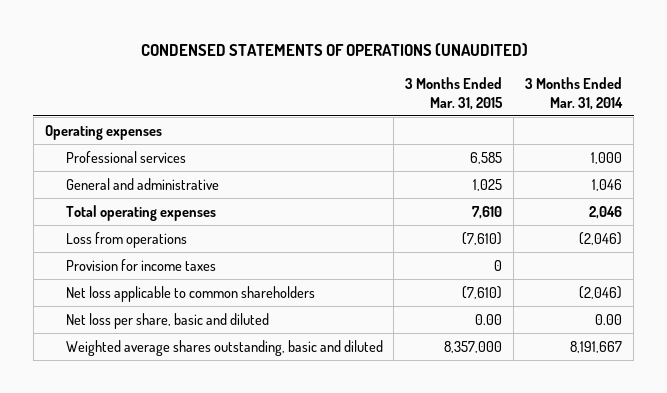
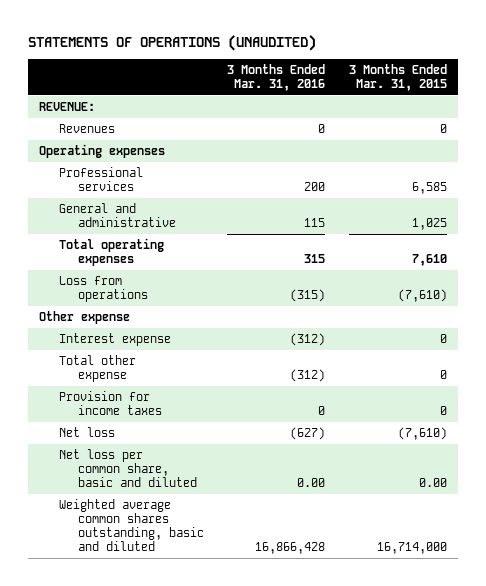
[140,42,528,56] CONDENSED STATEMENTS OF OPERATIONS (UNAUDITED) -> [27,34,316,51] STATEMENTS OF OPERATIONS (UNAUDITED)
[525,77,624,110] 3 Months Ended Mar. 31, 2014 -> none
none -> [227,64,326,92] 3 Months Ended Mar. 31, 2016
none -> [39,102,96,112] REVENUE:
none -> [58,124,115,134] Revenues
none -> [39,311,131,325] Other expense
none -> [58,333,171,347] Interest expense
none -> [58,355,136,383] Total other expense
[65,285,315,302] Net loss applicable to common shareholders -> [58,427,115,438] Net loss
[65,312,269,329] Net loss per share, basic and diluted -> [58,449,198,488] Net loss per common share, basic and diluted
[65,339,383,356] Weighted average shares outstanding, basic and diluted -> [58,499,205,552] Weighted average common shares outstanding, basic and diluted
[444,340,503,353] 8,357,000 -> [376,542,447,555] 16,714,000

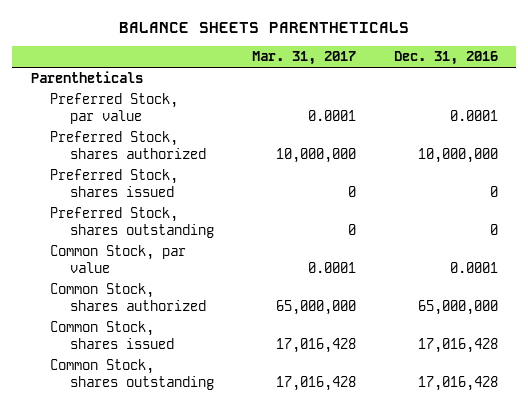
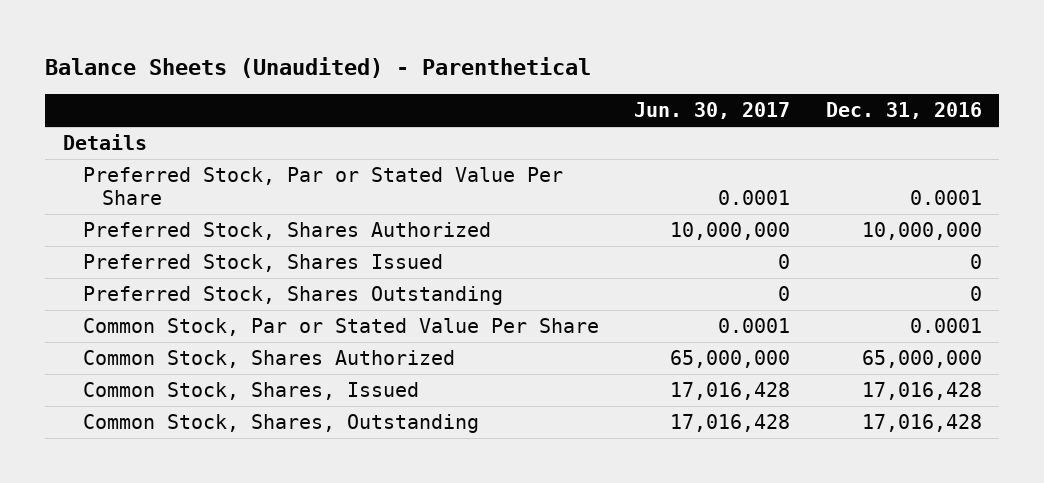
[119,21,410,33] BALANCE SHEETS PARENTHETICALS -> [45,57,592,79] Balance Sheets (Unaudited) - Parenthetical
[251,51,356,66] Mar. 31, 2017 -> none
none -> [634,102,791,120] Jun. 30, 2017
[30,71,143,84] Parentheticals -> none
none -> [62,133,147,150] Details
[50,93,179,125] Preferred Stock, par value -> [82,166,563,205] Preferred Stock, Par or Stated Value Per Share
[50,131,207,160] Preferred Stock, shares authorized -> [82,221,491,240] Preferred Stock, Shares Authorized
[50,169,179,198] Preferred Stock, shares issued -> [82,253,443,272] Preferred Stock, Shares Issued
[50,207,215,239] Preferred Stock, shares outstanding -> [82,285,503,305] Preferred Stock, Shares Outstanding
[50,245,187,274] Common Stock, par value -> [82,317,599,336] Common Stock, Par or Stated Value Per Share
[50,283,207,312] Common Stock, shares authorized -> [82,349,455,368] Common Stock, Shares Authorized
[50,321,175,350] Common Stock, shares issued -> [82,381,419,400] Common Stock, Shares, Issued
[50,359,215,391] Common Stock, shares outstanding -> [82,413,479,433] Common Stock, Shares, Outstanding

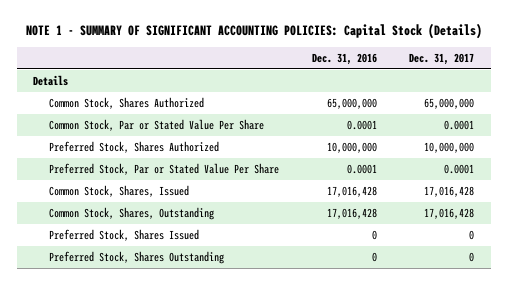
[45,57,592,79] Balance Sheets (Unaudited) - Parenthetical -> [25,22,482,39] NOTE 1 - SUMMARY OF SIGNIFICANT ACCOUNTING POLICIES: Capital Stock (Details)
[634,102,791,120] Jun. 30, 2017 -> none
none -> [409,52,475,65] Dec. 31, 2017
[82,317,599,336] Common Stock, Par or Stated Value Per Share -> [48,119,264,132] Common Stock, Par or Stated Value Per Share
[82,221,491,240] Preferred Stock, Shares Authorized -> [48,141,219,154] Preferred Stock, Shares Authorized
[82,166,563,205] Preferred Stock, Par or Stated Value Per Share -> [48,163,279,176] Preferred Stock, Par or Stated Value Per Share
[82,253,443,272] Preferred Stock, Shares Issued -> [48,229,199,242] Preferred Stock, Shares Issued
[82,285,503,305] Preferred Stock, Shares Outstanding -> [48,251,224,265] Preferred Stock, Shares Outstanding

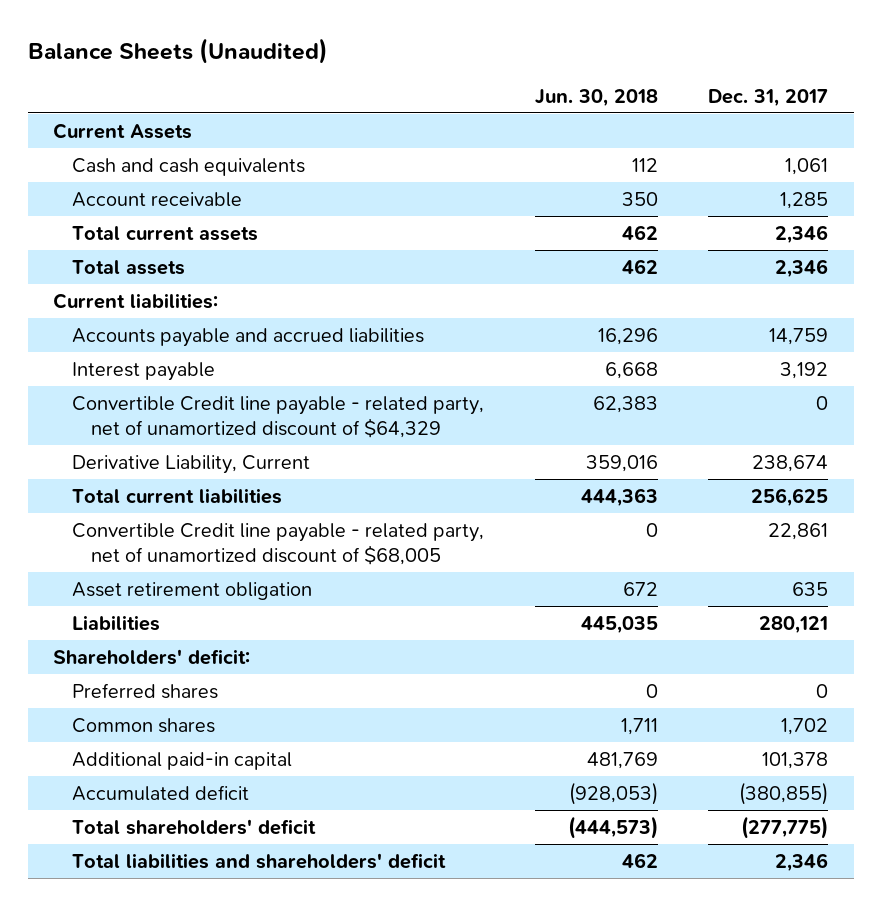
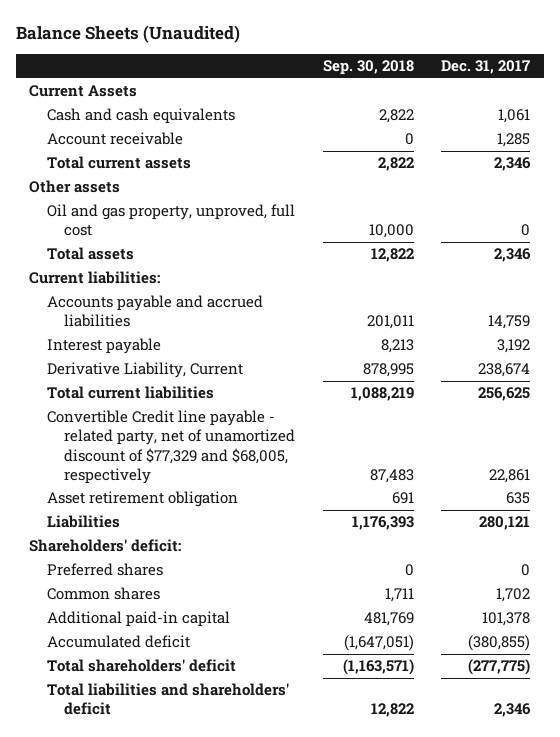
[534,88,658,107] Jun. 30, 2018 -> none
none -> [322,59,414,75] Sep. 30, 2018
none -> [29,180,121,194] Other assets
none -> [46,204,295,237] Oil and gas property, unproved, full cost
[72,395,485,438] Convertible Credit line payable - related party, net of unamortized discount of $64,329 -> none
[72,522,485,565] Convertible Credit line payable - related party, net of unamortized discount of $68,005 -> [46,410,296,484] Convertible Credit line payable - related party, net of unamortized discount of $77,329 and $68,005, respectively

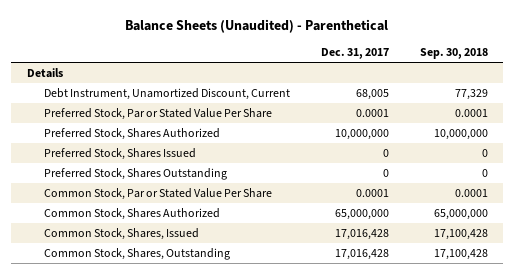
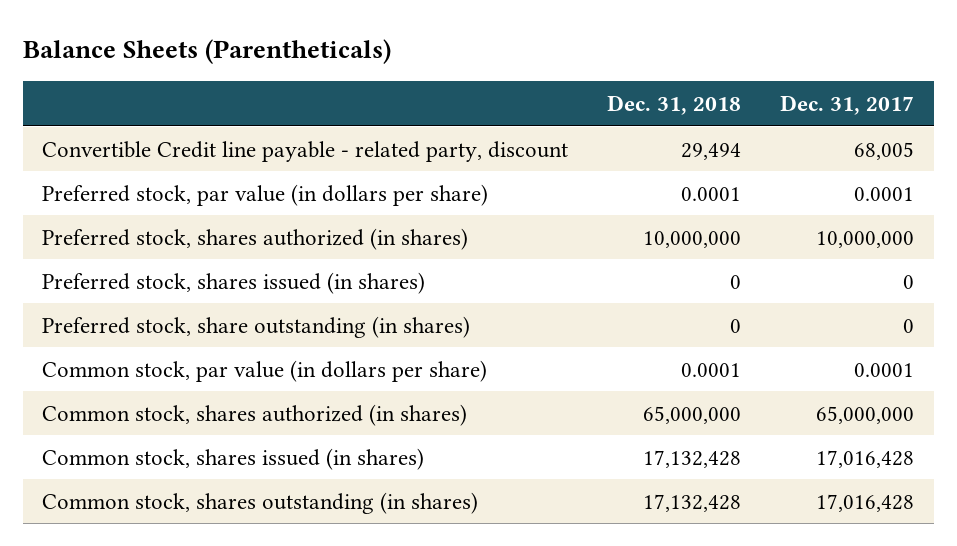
[125,19,389,34] Balance Sheets (Unaudited) - Parenthetical -> [22,39,391,65] Balance Sheets (Parentheticals)
[419,48,488,60] Sep. 30, 2018 -> none
none -> [607,94,742,115] Dec. 31, 2018
[26,67,63,78] Details -> none
[43,87,290,100] Debt Instrument, Unamortized Discount, Current -> [42,140,569,162] Convertible Credit line payable - related party, discount
[43,107,272,120] Preferred Stock, Par or Stated Value Per Share -> [42,183,489,206] Preferred stock, par value (in dollars per share)
[43,127,220,140] Preferred Stock, Shares Authorized -> [42,227,469,250] Preferred stock, shares authorized (in shares)
[43,147,196,160] Preferred Stock, Shares Issued -> [42,271,426,294] Preferred stock, shares issued (in shares)
[43,167,227,180] Preferred Stock, Shares Outstanding -> [42,315,471,338] Preferred stock, share outstanding (in shares)
[43,187,272,200] Common Stock, Par or Stated Value Per Share -> [42,359,488,382] Common stock, par value (in dollars per share)
[43,207,220,220] Common Stock, Shares Authorized -> [42,403,468,426] Common stock, shares authorized (in shares)
[43,227,199,240] Common Stock, Shares, Issued -> [42,447,425,470] Common stock, shares issued (in shares)
[43,247,230,260] Common Stock, Shares, Outstanding -> [42,491,479,514] Common stock, shares outstanding (in shares)

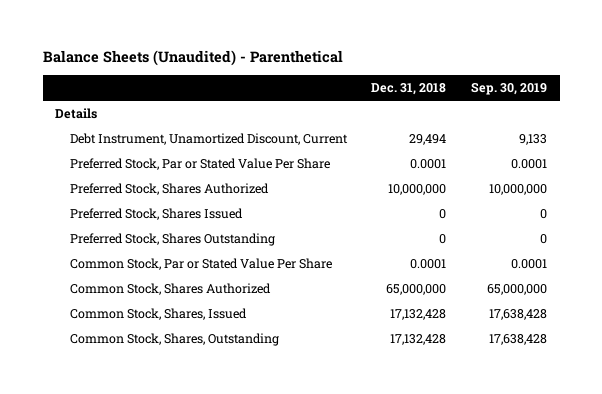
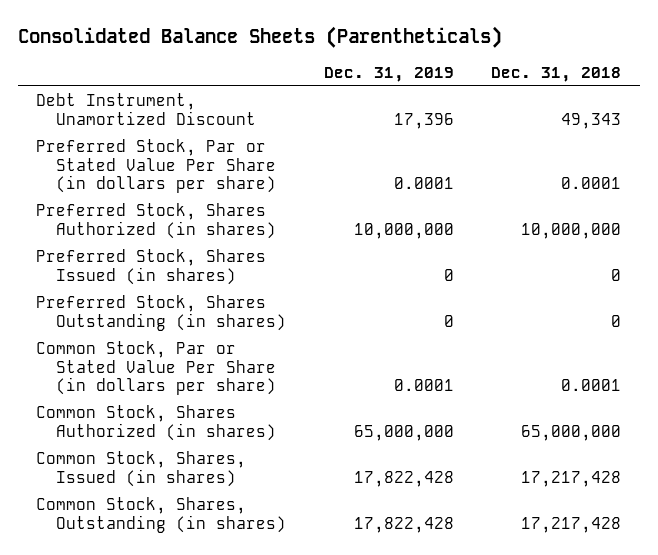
[42,50,343,67] Balance Sheets (Unaudited) - Parenthetical -> [17,25,502,48] Consolidated Balance Sheets (Parentheticals)
[471,82,548,96] Sep. 30, 2019 -> none
none -> [323,66,454,82] Dec. 31, 2019
[55,108,98,120] Details -> none
[69,133,348,146] Debt Instrument, Unamortized Discount, Current -> [36,93,257,125] Debt Instrument, Unamortized Discount
[409,134,447,146] 29,494 -> [561,112,622,129] 49,343
[69,158,330,171] Preferred Stock, Par or Stated Value Per Share -> [36,139,277,194] Preferred Stock, Par or Stated Value Per Share (in dollars per share)
[69,183,269,196] Preferred Stock, Shares Authorized -> [36,203,277,239] Preferred Stock, Shares Authorized (in shares)
[69,208,243,221] Preferred Stock, Shares Issued -> [36,249,267,285] Preferred Stock, Shares Issued (in shares)
[69,233,275,247] Preferred Stock, Shares Outstanding -> [36,295,287,331] Preferred Stock, Shares Outstanding (in shares)
[69,258,332,271] Common Stock, Par or Stated Value Per Share -> [36,341,277,396] Common Stock, Par or Stated Value Per Share (in dollars per share)
[69,283,271,296] Common Stock, Shares Authorized -> [36,405,277,441] Common Stock, Shares Authorized (in shares)
[69,308,247,321] Common Stock, Shares, Issued -> [36,451,247,487] Common Stock, Shares, Issued (in shares)
[390,309,447,321] 17,132,428 -> [521,470,622,487] 17,217,428
[69,333,279,347] Common Stock, Shares, Outstanding -> [36,497,287,533] Common Stock, Shares, Outstanding (in shares)
[390,334,447,346] 17,132,428 -> [521,516,622,533] 17,217,428

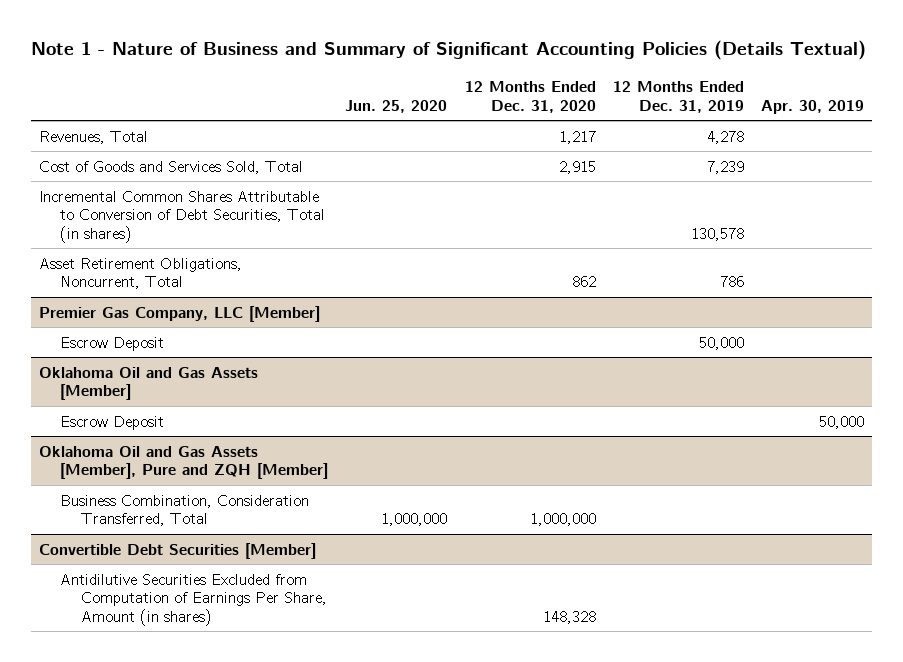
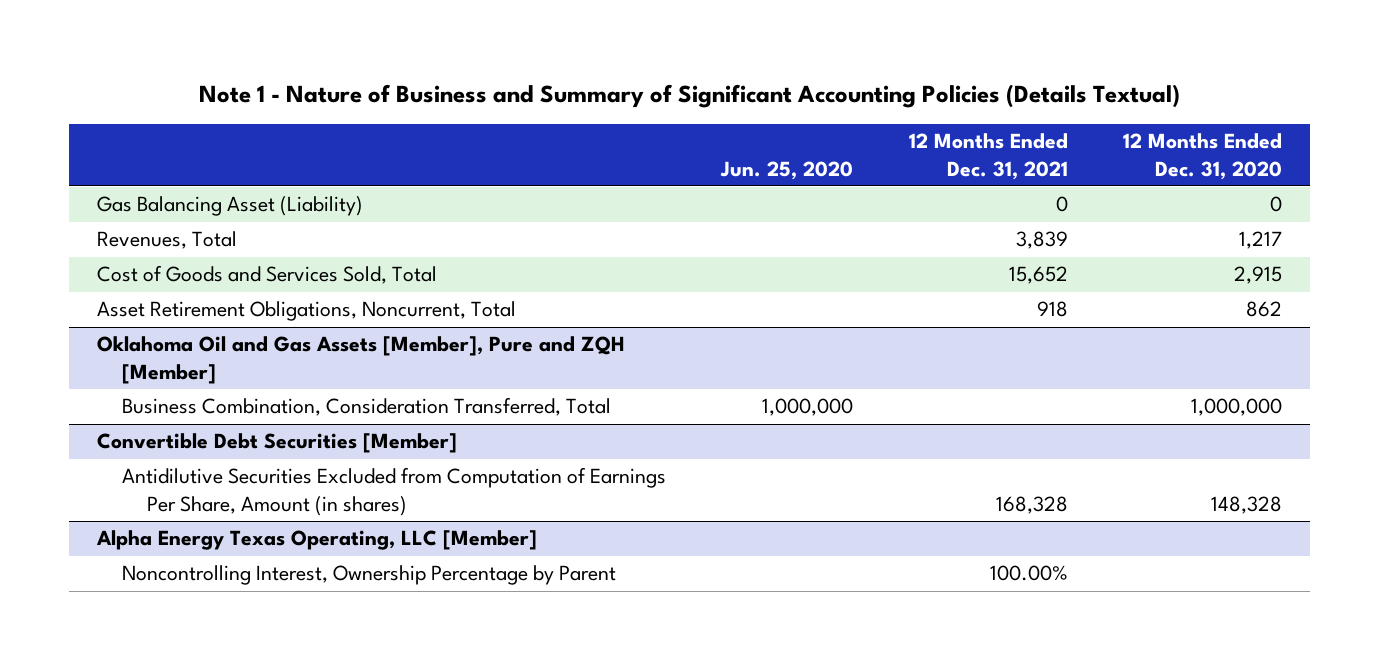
[612,81,744,113] 12 Months Ended Dec. 31, 2019 -> none
[760,99,864,114] Apr. 30, 2019 -> none
none -> [908,133,1068,180] 12 Months Ended Dec. 31, 2021
none -> [96,196,363,217] Gas Balancing Asset (Liability)
[39,190,326,243] Incremental Common Shares Attributable to Conversion of Debt Securities, Total (in shares) -> none
[39,305,321,322] Premier Gas Company, LLC [Member] -> none
[60,336,165,351] Escrow Deposit -> none
[39,366,259,401] Oklahoma Oil and Gas Assets [Member] -> none
[60,415,165,430] Escrow Deposit -> none
none -> [95,530,537,551] Alpha Energy Texas Operating, LLC [Member]
none -> [121,565,616,586] Noncontrolling Interest, Ownership Percentage by Parent

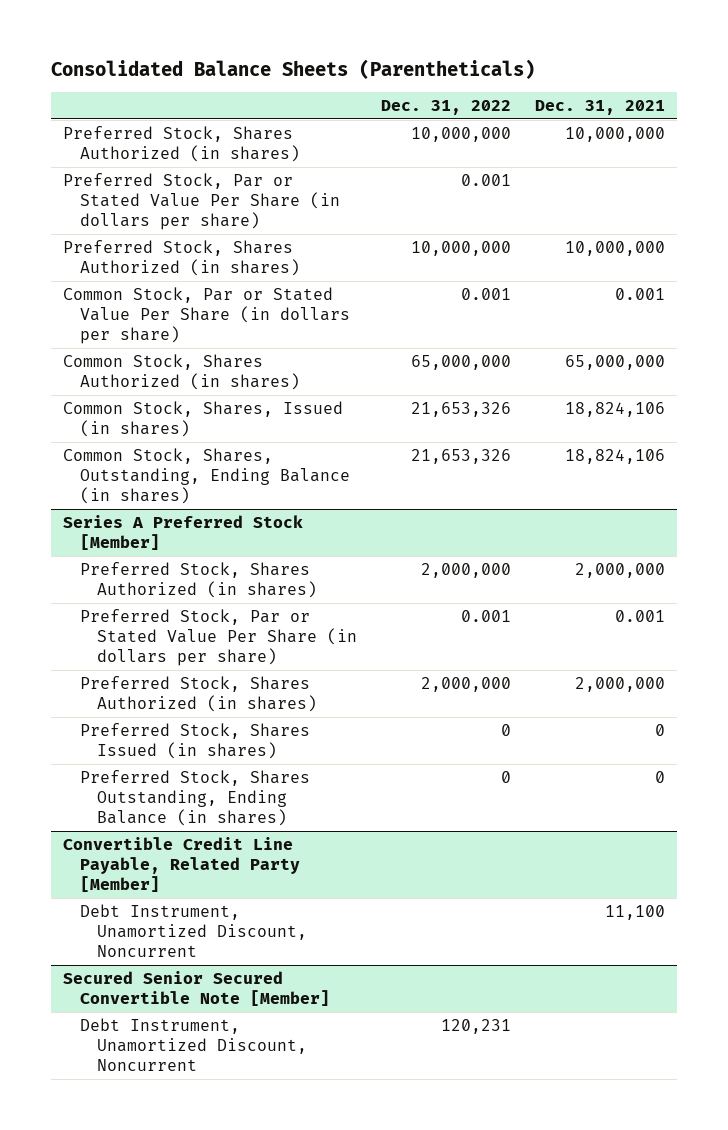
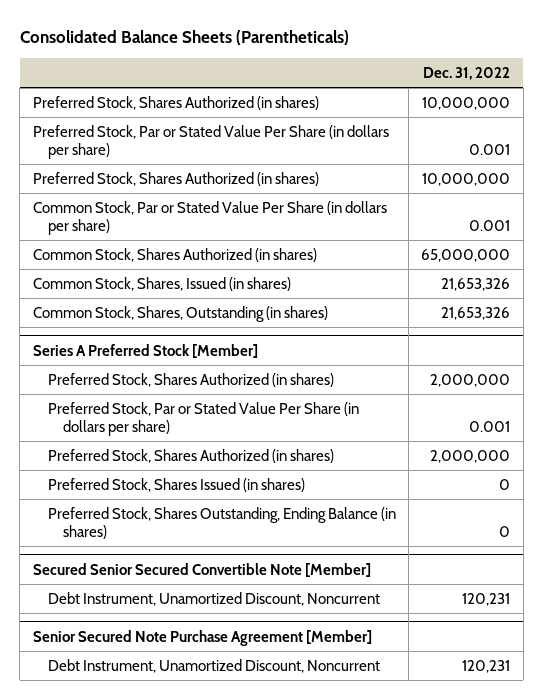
[534,99,665,115] Dec. 31, 2021 -> none
[62,448,350,504] Common Stock, Shares, Outstanding, Ending Balance (in shares) -> [32,305,328,322] Common Stock, Shares, Outstanding (in shares)
[62,837,300,892] Convertible Credit Line Payable, Related Party [Member] -> none
[79,904,307,957] Debt Instrument, Unamortized Discount, Noncurrent -> none
none -> [32,629,372,646] Senior Secured Note Purchase Agreement [Member]
none -> [47,658,380,673] Debt Instrument, Unamortized Discount, Noncurrent

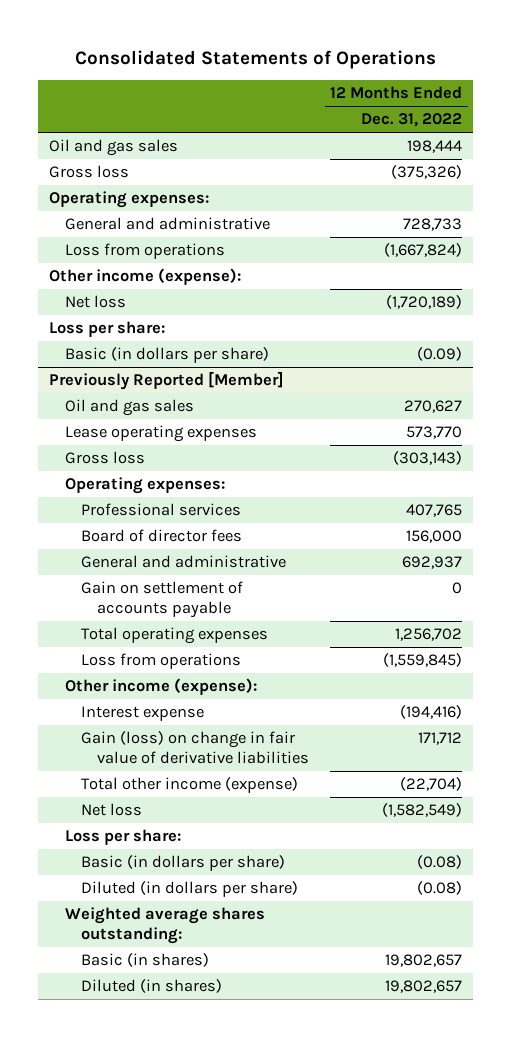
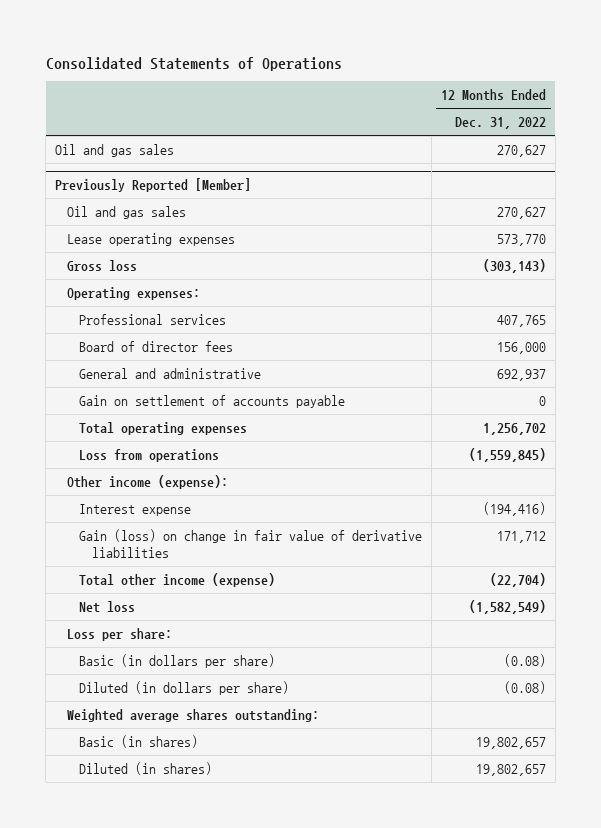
[49,165,130,179] Gross loss -> none
[49,191,210,209] Operating expenses: -> none
[65,217,271,231] General and administrative -> none
[65,243,226,260] Loss from operations -> none
[49,268,242,286] Other income (expense): -> none
[65,295,127,309] Net loss -> none
[49,321,166,338] Loss per share: -> none
[65,347,270,364] Basic (in dollars per share) -> none
[407,140,463,154] 198,444 -> [497,144,547,157] 270,627

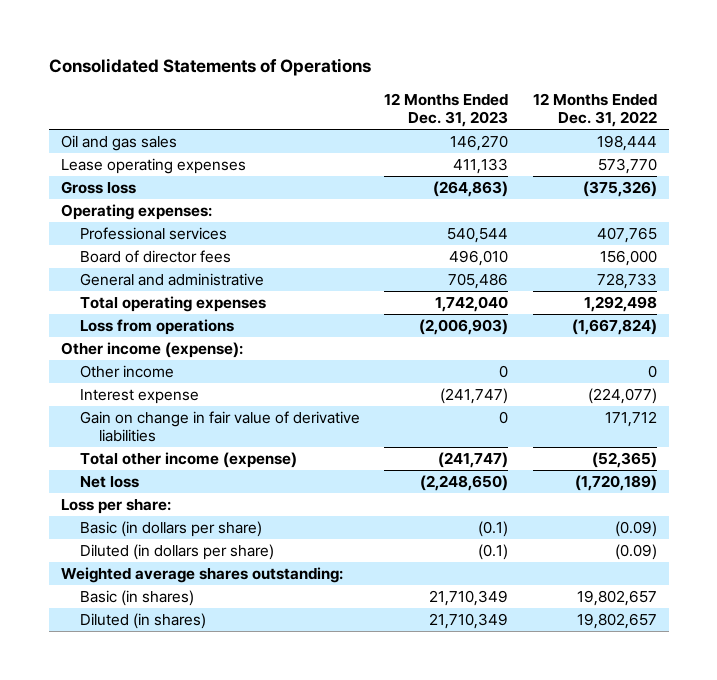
none -> [384,92,509,127] 12 Months Ended Dec. 31, 2023
[55,178,252,193] Previously Reported [Member] -> none
[67,205,187,219] Oil and gas sales -> none
[497,144,547,157] 270,627 -> [596,135,657,152] 198,444
[483,258,547,273] (303,143) -> [582,181,657,198] (375,326)
[79,394,346,408] Gain on settlement of accounts payable -> none
[497,368,547,381] 692,937 -> [596,273,657,290] 728,733
[483,422,547,435] 1,256,702 -> [583,296,657,313] 1,292,498
[469,447,547,462] (1,559,845) -> [571,319,657,336] (1,667,824)
none -> [79,365,174,379] Other income
[483,501,547,516] (194,416) -> [587,388,657,405] (224,077)
[79,528,423,558] Gain (loss) on change in fair value of derivative liabilities -> [79,411,360,443] Gain on change in fair value of derivative liabilities
[490,572,547,587] (22,704) -> [591,452,657,469] (52,365)
[469,599,547,614] (1,582,549) -> [574,475,657,492] (1,720,189)
[504,653,547,667] (0.08) -> [614,521,657,538] (0.09)
[504,680,547,694] (0.08) -> [614,544,657,561] (0.09)

